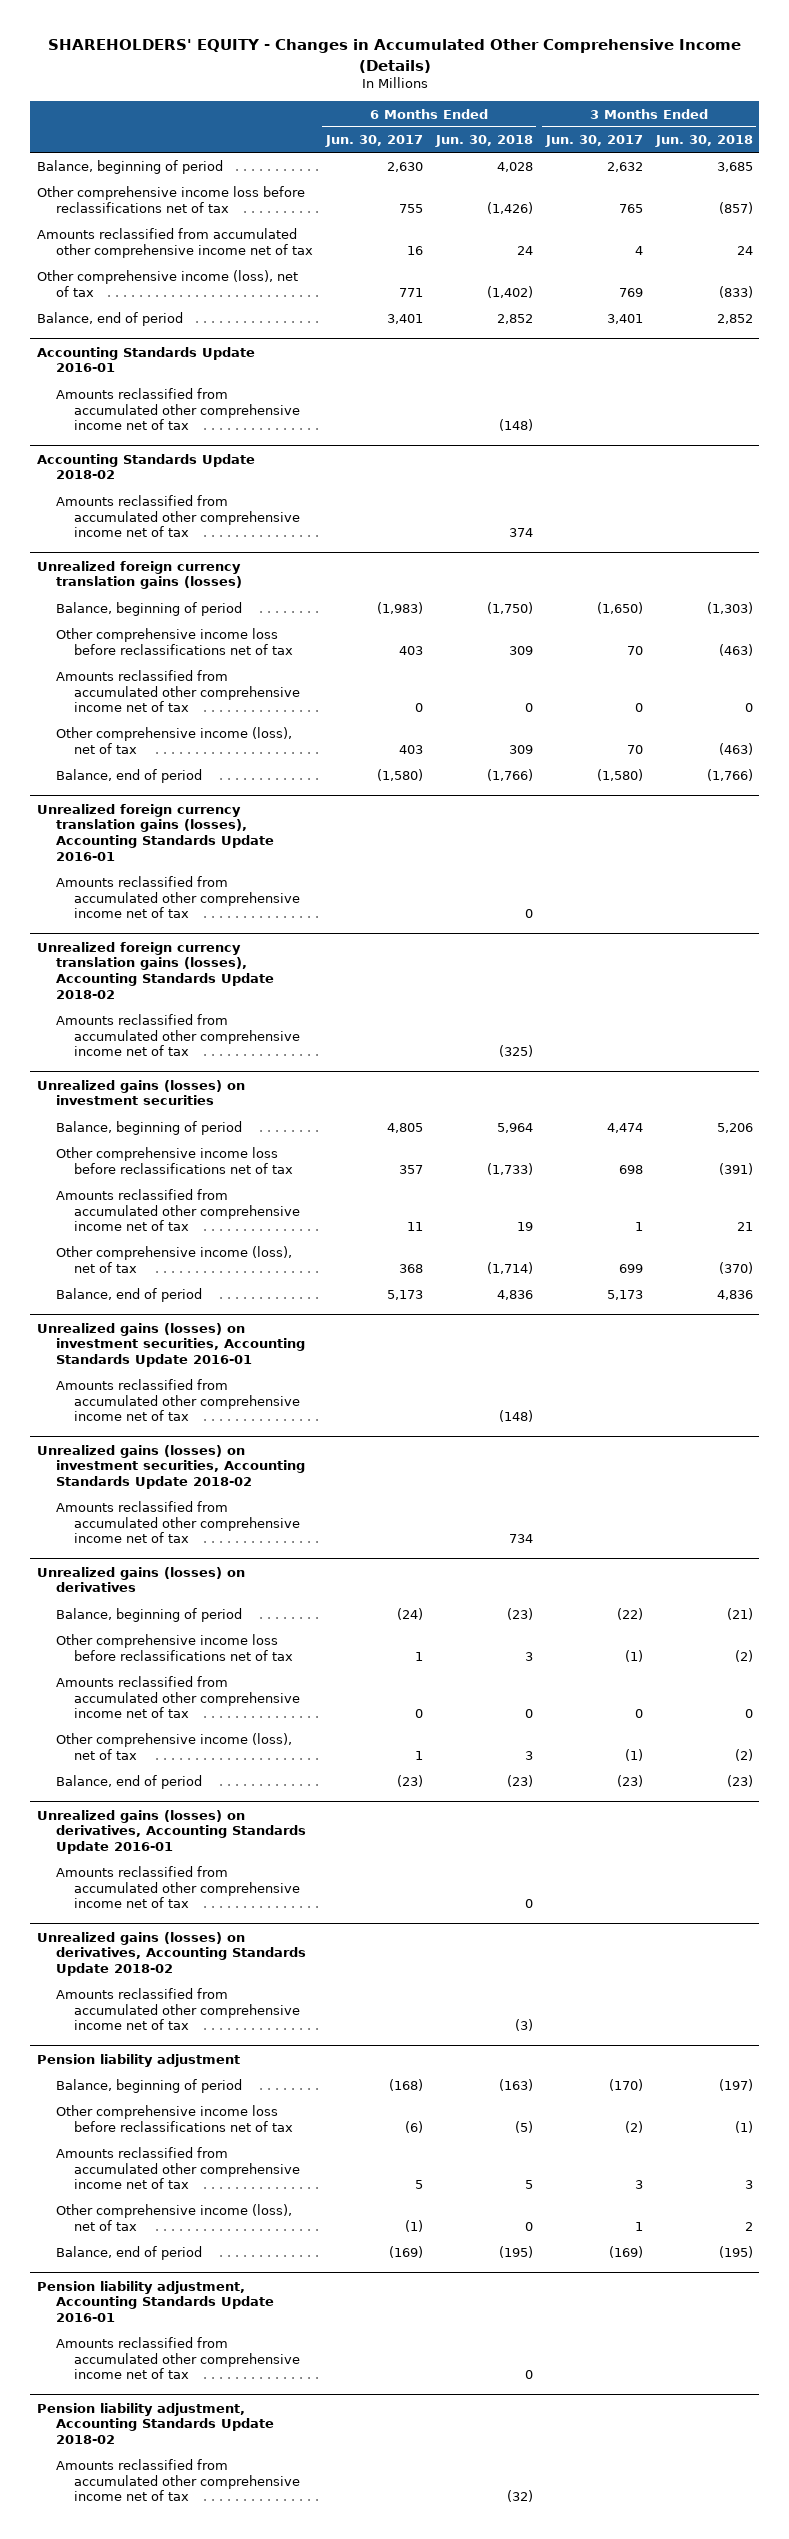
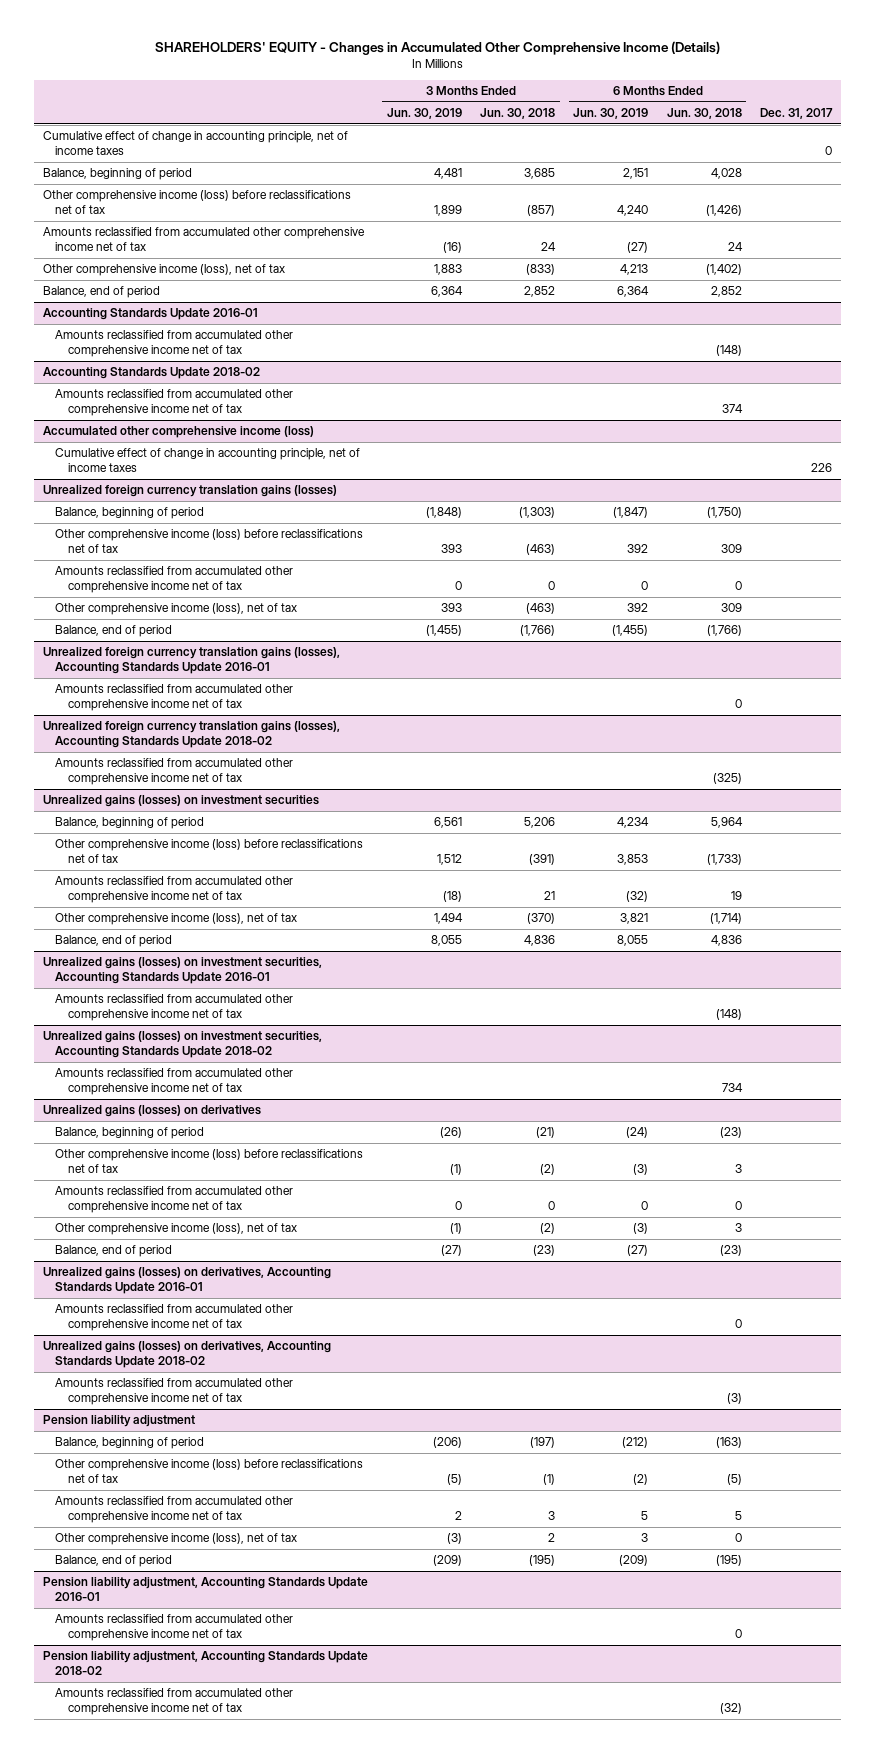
[324,135,423,148] Jun. 30, 2017 -> none
[544,135,643,148] Jun. 30, 2017 -> none
none -> [386,108,462,120] Jun. 30, 2019
none -> [573,108,649,120] Jun. 30, 2019
none -> [760,108,834,120] Dec. 31, 2017
none -> [43,131,349,155] Cumulative effect of change in accounting principle, net of income taxes
[36,185,305,213] Other comprehensive income loss before reclassifications net of tax -> [43,190,352,214] Other comprehensive income (loss) before reclassifications net of tax
none -> [43,426,315,439] Accumulated other comprehensive income (loss)
none -> [55,448,361,472] Cumulative effect of change in accounting principle, net of income taxes
[55,627,294,655] Other comprehensive income loss before reclassifications net of tax -> [55,529,364,553] Other comprehensive income (loss) before reclassifications net of tax
[55,1146,294,1174] Other comprehensive income loss before reclassifications net of tax -> [55,839,364,863] Other comprehensive income (loss) before reclassifications net of tax
[55,1633,294,1661] Other comprehensive income loss before reclassifications net of tax -> [55,1149,364,1173] Other comprehensive income (loss) before reclassifications net of tax
[55,2104,294,2132] Other comprehensive income loss before reclassifications net of tax -> [55,1459,364,1483] Other comprehensive income (loss) before reclassifications net of tax

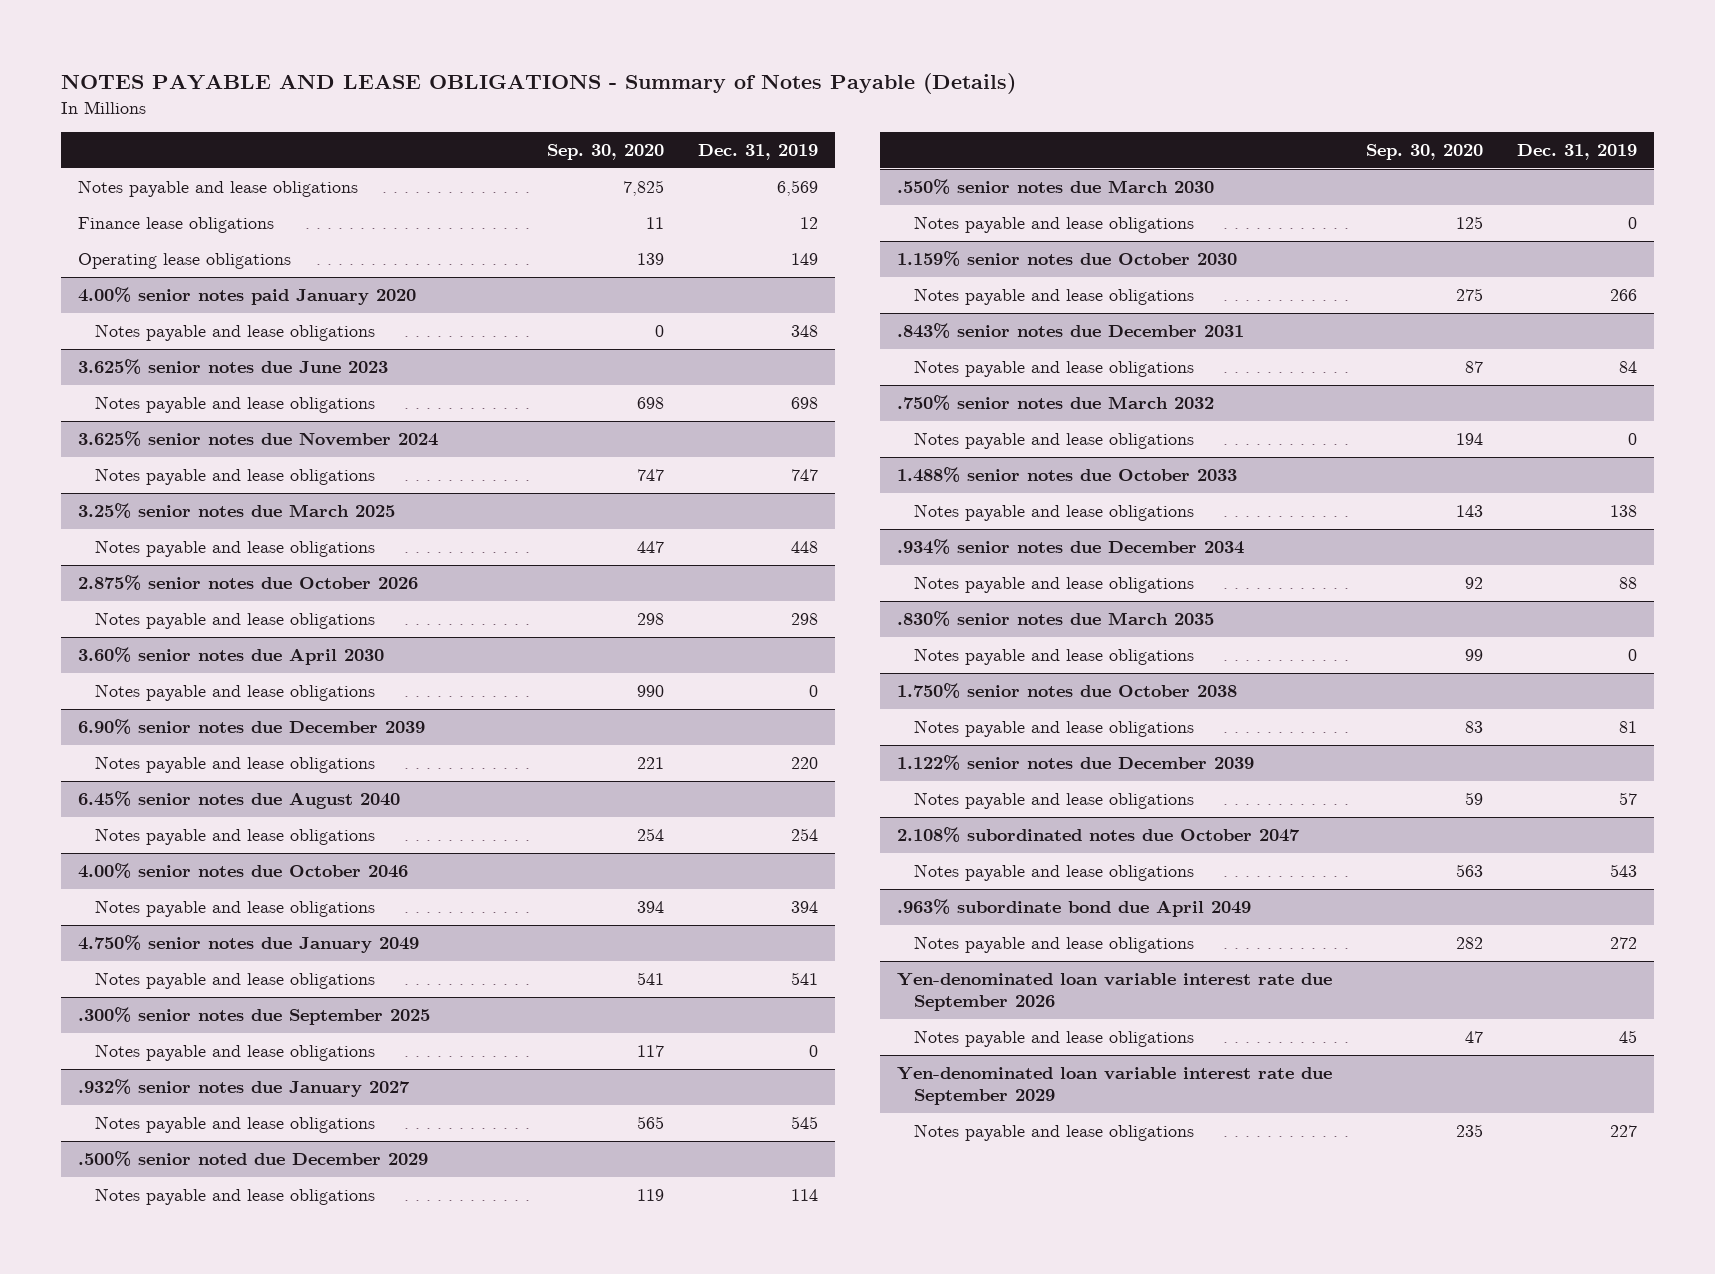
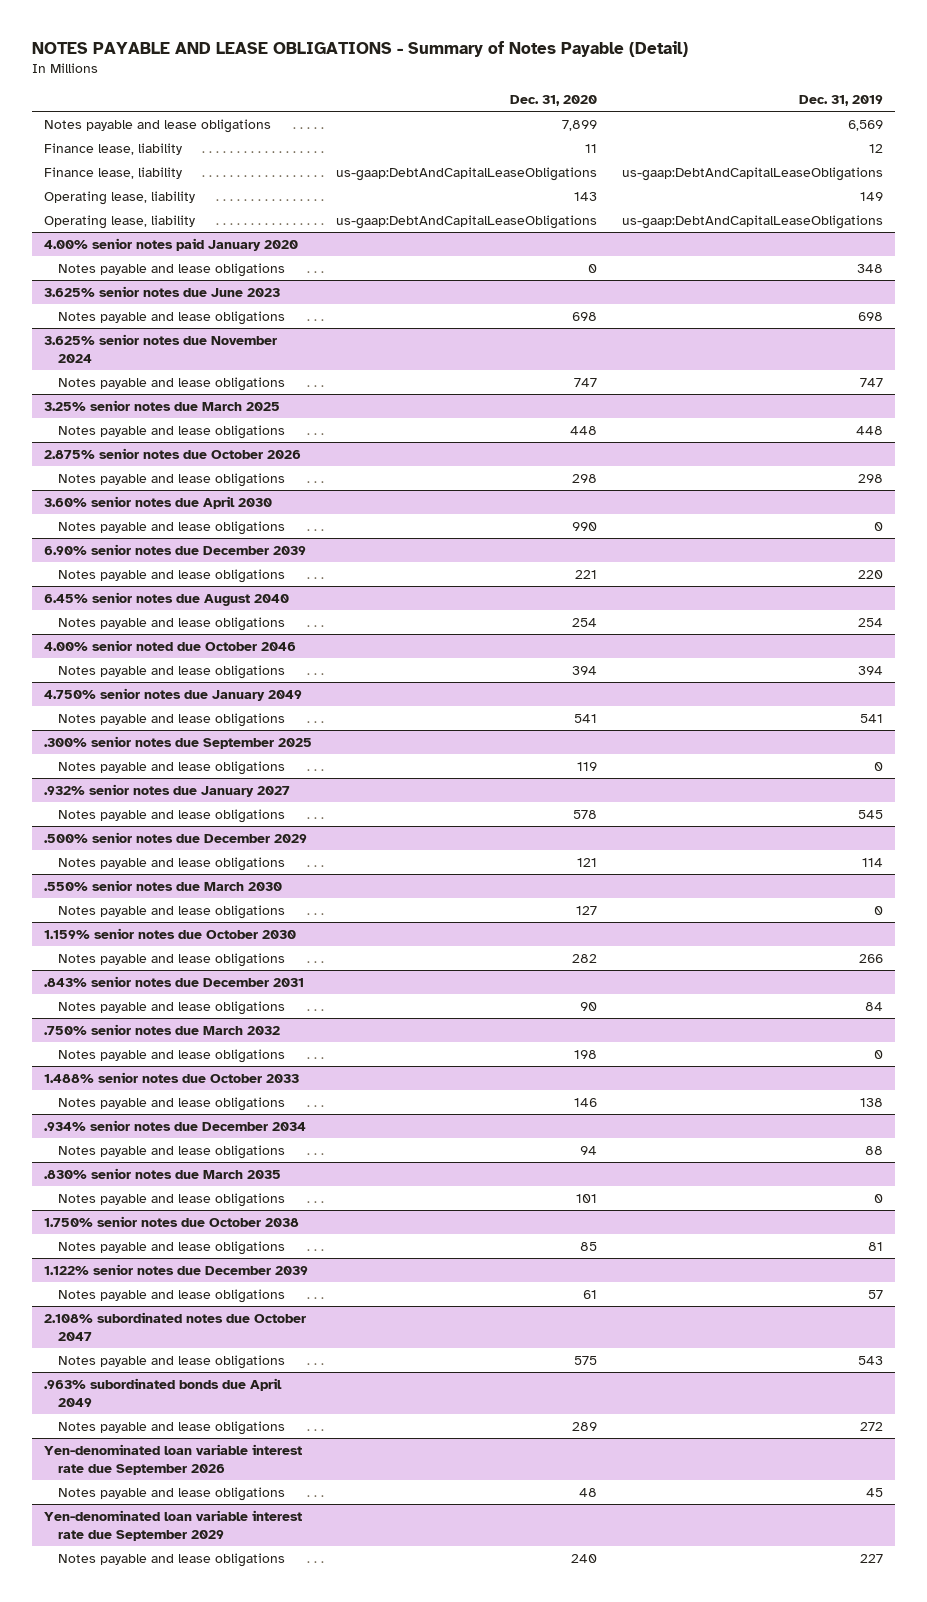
[61,73,1017,95] NOTES PAYABLE AND LEASE OBLIGATIONS - Summary of Notes Payable (Details) -> [31,40,688,57] NOTES PAYABLE AND LEASE OBLIGATIONS - Summary of Notes Payable (Detail)
[547,143,665,160] Sep. 30, 2020 -> none
none -> [510,94,598,106] Dec. 31, 2020
[78,217,275,234] Finance lease obligations -> [44,142,183,155] Finance lease, liability
none -> [44,166,183,179] Finance lease, liability
[78,253,292,270] Operating lease obligations -> [44,190,196,205] Operating lease, liability
none -> [44,214,196,229] Operating lease, liability
[78,863,409,879] 4.00% senior notes due October 2046 -> [44,639,297,651] 4.00% senior noted due October 2046
[78,1151,429,1167] .500% senior noted due December 2029 -> [44,831,308,843] .500% senior notes due December 2029
[897,899,1252,918] .963% subordinate bond due April 2049 -> [44,1377,283,1407] .963% subordinated bonds due April 2049

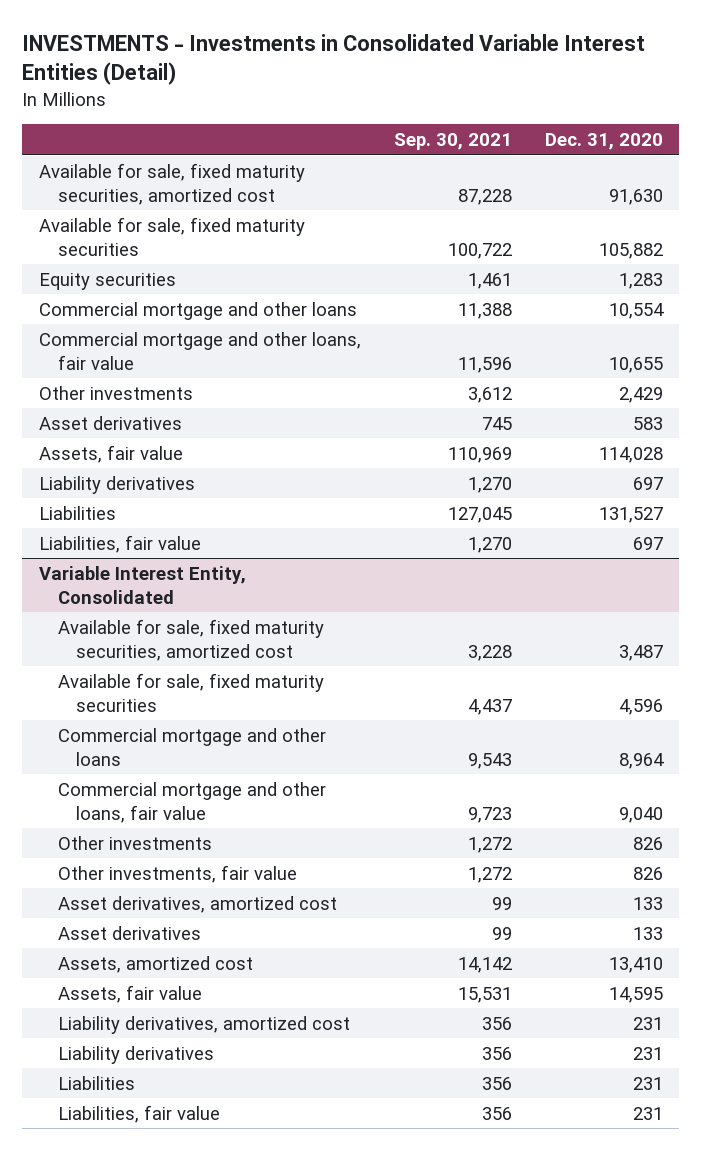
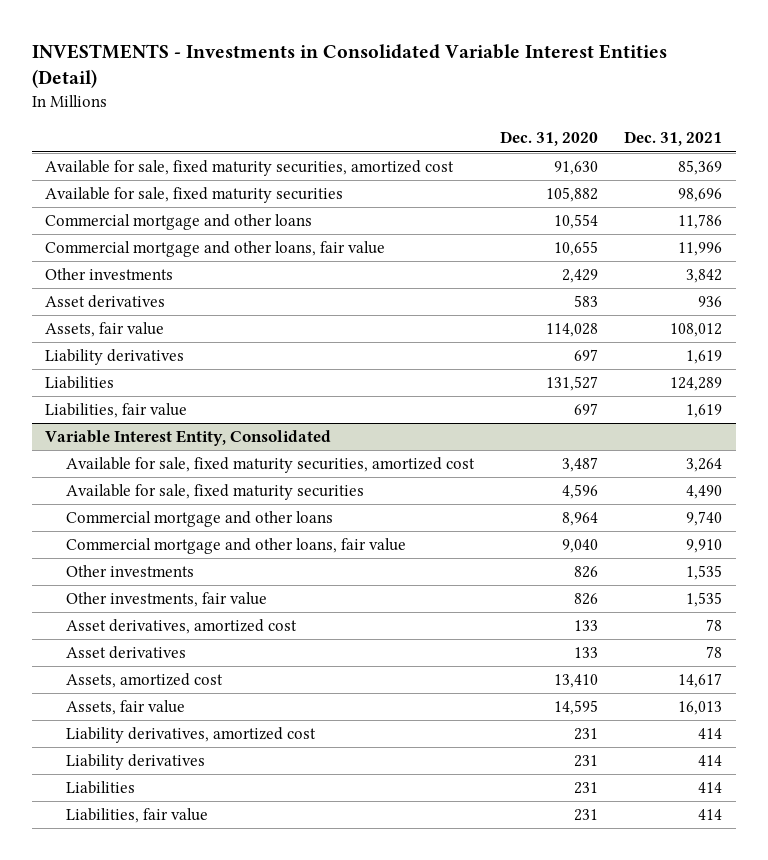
[393,133,512,151] Sep. 30, 2021 -> none
none -> [624,131,723,147] Dec. 31, 2021
[38,272,176,290] Equity securities -> none

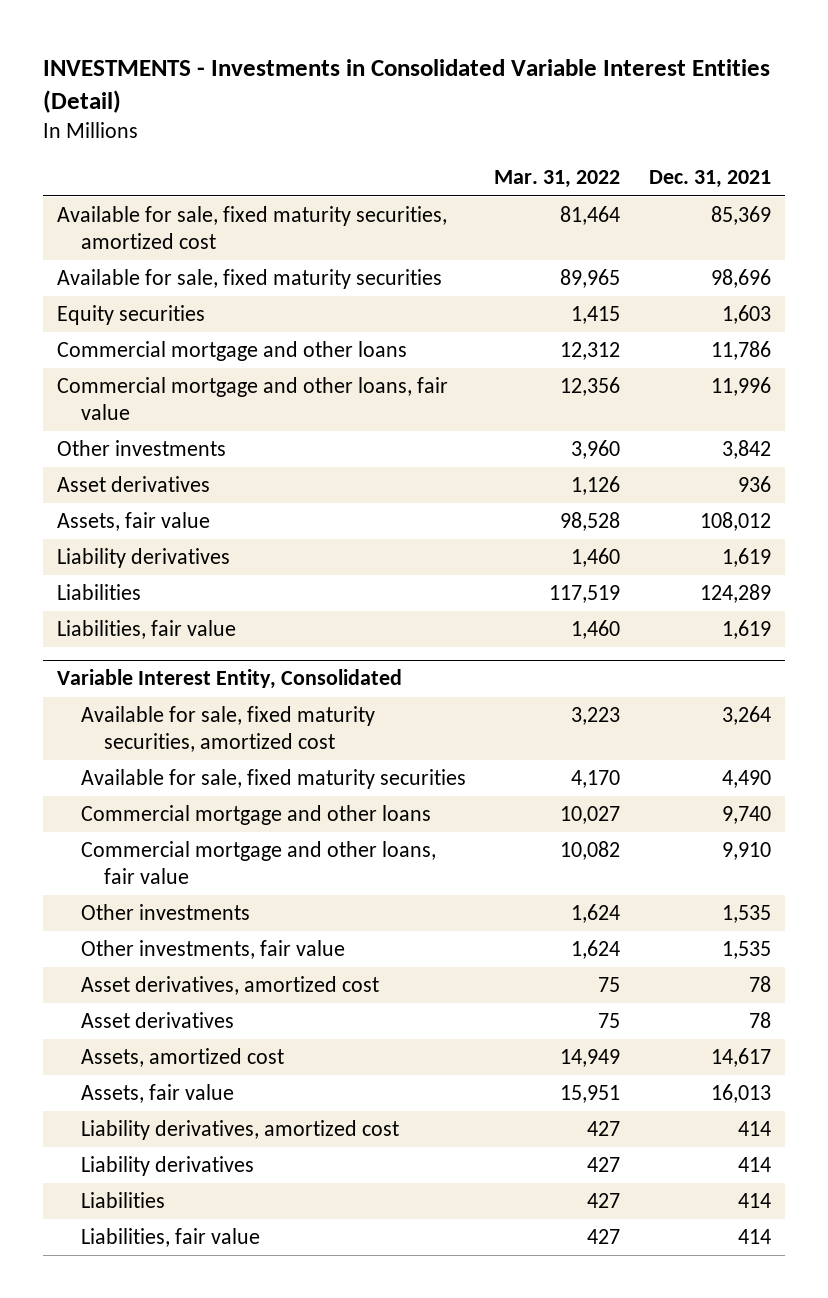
[500,131,599,147] Dec. 31, 2020 -> none
none -> [494,170,621,189] Mar. 31, 2022
none -> [57,305,206,326] Equity securities

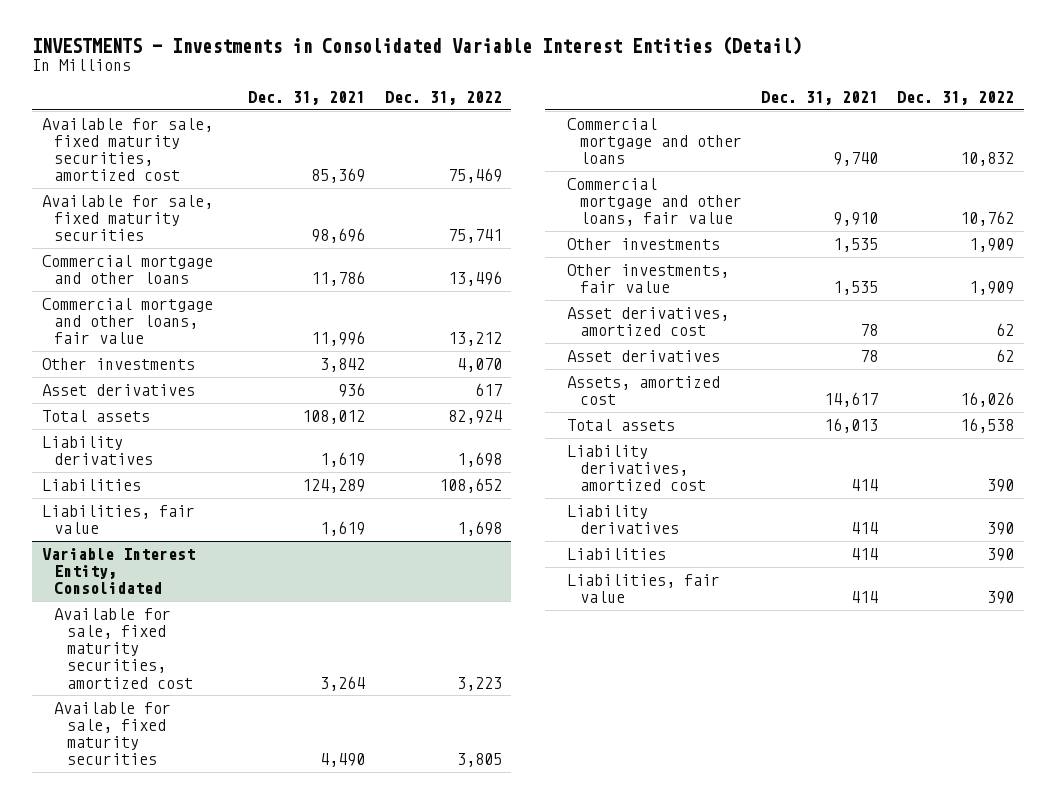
[494,170,621,189] Mar. 31, 2022 -> none
none -> [384,91,502,106] Dec. 31, 2022
[57,305,206,326] Equity securities -> none
[57,512,211,532] Assets, fair value -> [41,410,150,423] Total assets
[80,1084,234,1104] Assets, fair value -> [567,419,676,432] Total assets

